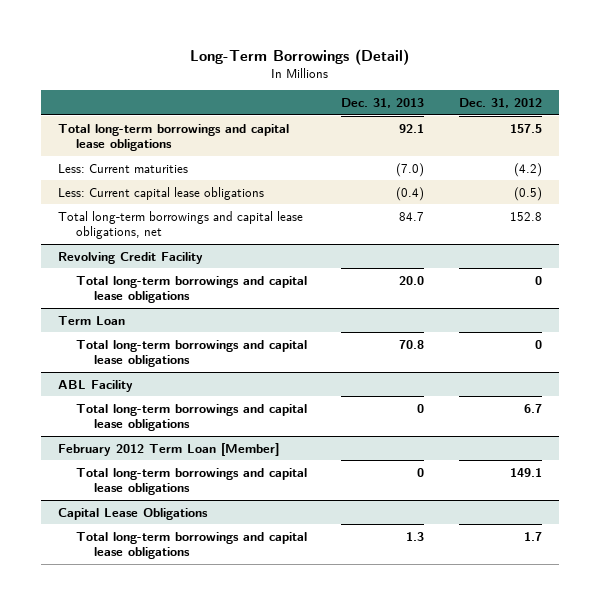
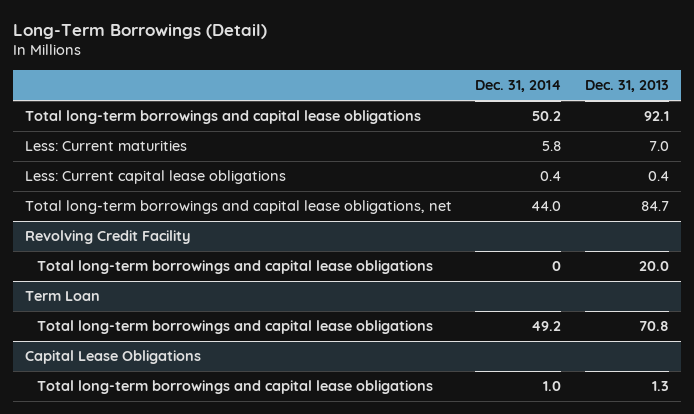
[458,97,542,108] Dec. 31, 2012 -> none
none -> [475,80,562,93] Dec. 31, 2014
[396,162,425,177] (7.0) -> [649,141,670,152] 7.0
[396,186,425,201] (0.4) -> [648,171,670,182] 0.4
[58,379,134,392] ABL Facility -> none
[75,403,307,432] Total long-term borrowings and capital lease obligations -> none
[58,442,280,456] February 2012 Term Loan [Member] -> none
[75,467,307,496] Total long-term borrowings and capital lease obligations -> none

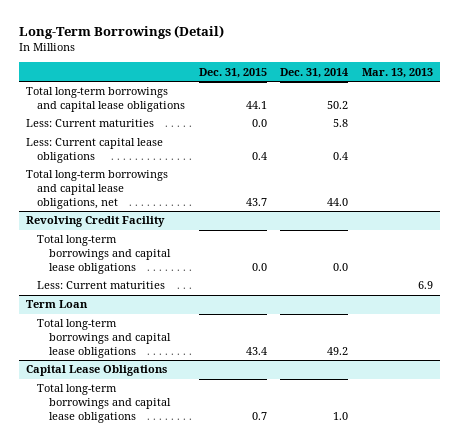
[585,80,670,93] Dec. 31, 2013 -> none
none -> [198,67,267,78] Dec. 31, 2015
none -> [362,67,434,78] Mar. 13, 2013
[552,261,562,272] 0 -> [333,262,349,271] 0.0
none -> [37,281,166,290] Less: Current maturities

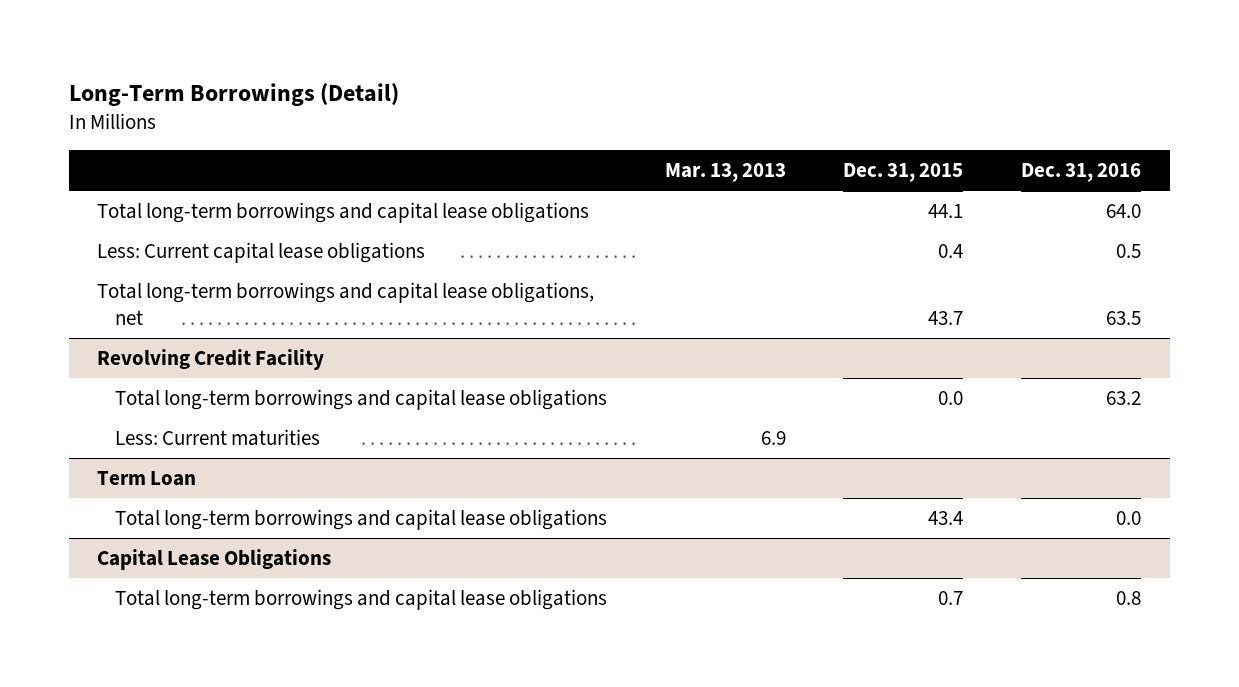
[280,67,349,78] Dec. 31, 2014 -> none
none -> [1021,162,1142,182] Dec. 31, 2016
[25,119,154,128] Less: Current maturities -> none

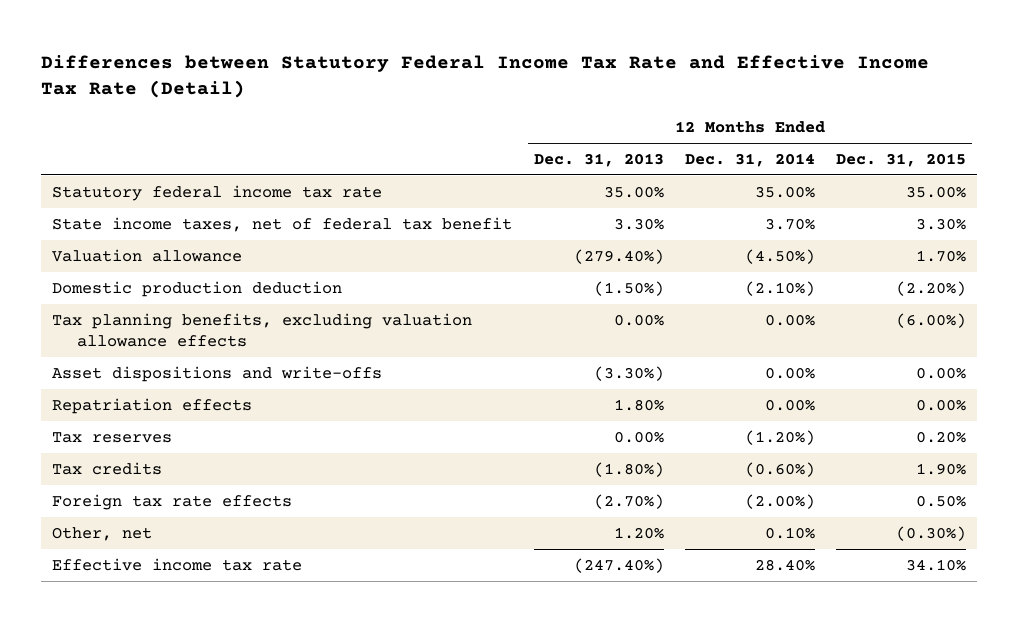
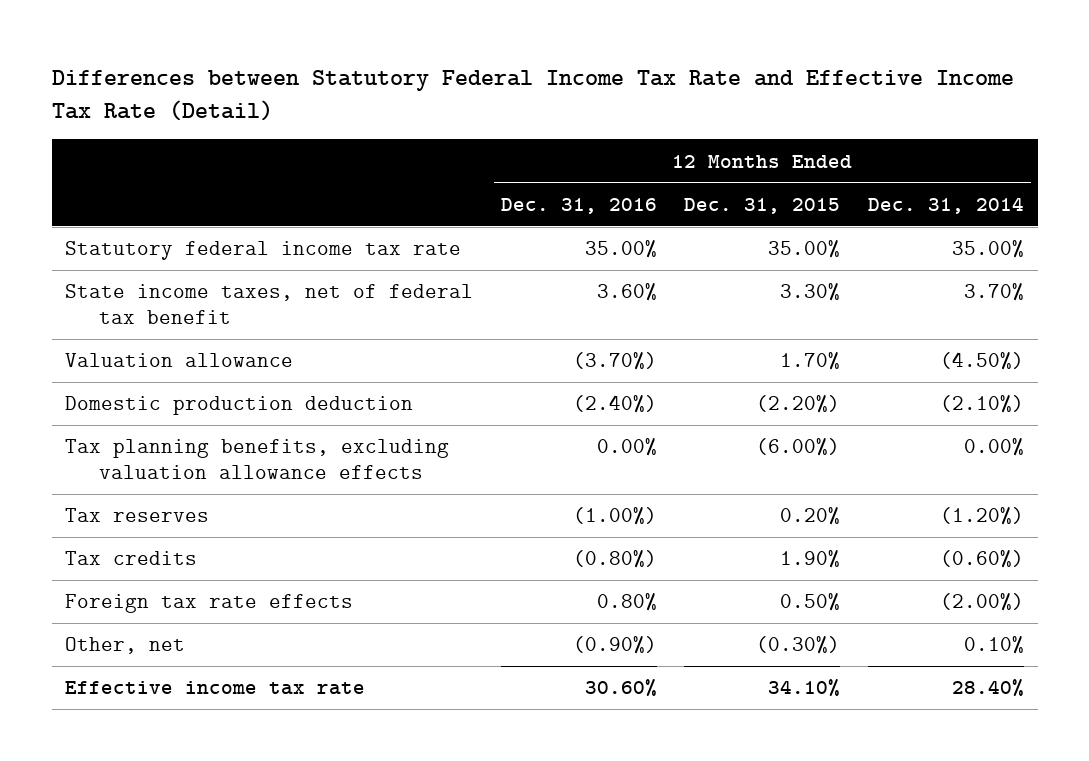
[533,152,664,167] Dec. 31, 2013 -> none
none -> [500,197,657,214] Dec. 31, 2016
[52,365,383,382] Asset dispositions and write-offs -> none
[52,397,253,414] Repatriation effects -> none

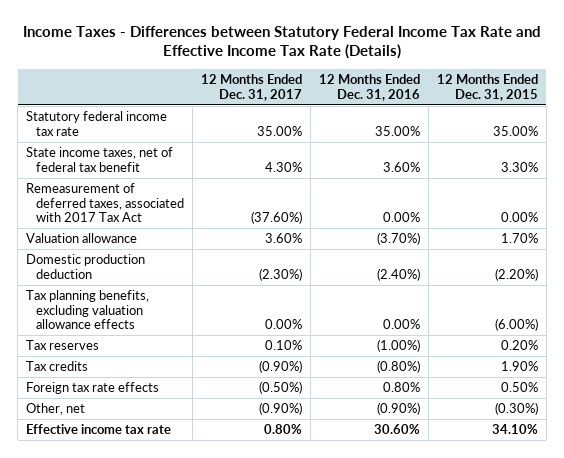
[51,69,1014,122] Differences between Statutory Federal Income Tax Rate and Effective Income Tax Rate (Detail) -> [22,26,541,60] Income Taxes - Differences between Statutory Federal Income Tax Rate and Effective Income Tax Rate (Details)
[867,196,1024,214] Dec. 31, 2014 -> none
none -> [201,74,303,101] 12 Months Ended Dec. 31, 2017
none -> [25,183,185,223] Remeasurement of deferred taxes, associated with 2017 Tax Act

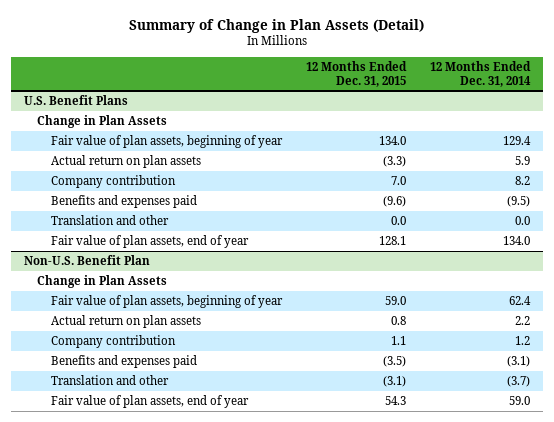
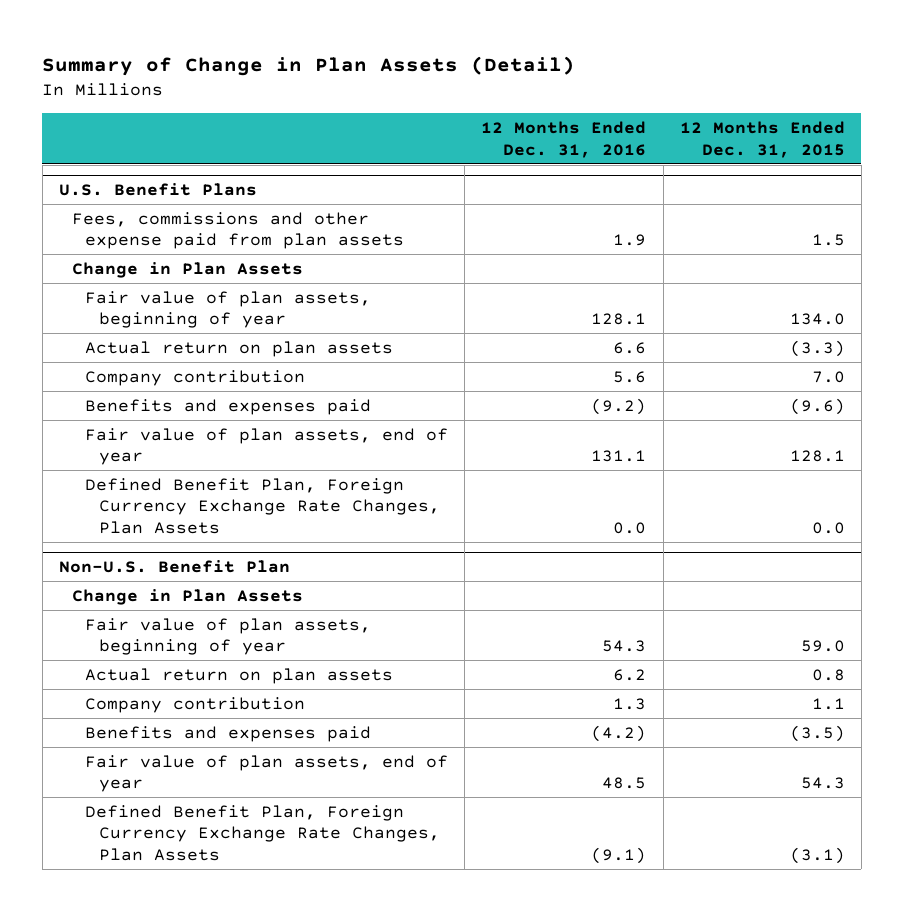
[430,60,532,87] 12 Months Ended Dec. 31, 2014 -> none
none -> [481,121,647,158] 12 Months Ended Dec. 31, 2016
none -> [72,211,405,250] Fees, commissions and other expense paid from plan assets
[50,214,169,225] Translation and other -> none
none -> [85,477,440,534] Defined Benefit Plan, Foreign Currency Exchange Rate Changes, Plan Assets
[50,374,169,385] Translation and other -> none
none -> [85,804,440,861] Defined Benefit Plan, Foreign Currency Exchange Rate Changes, Plan Assets

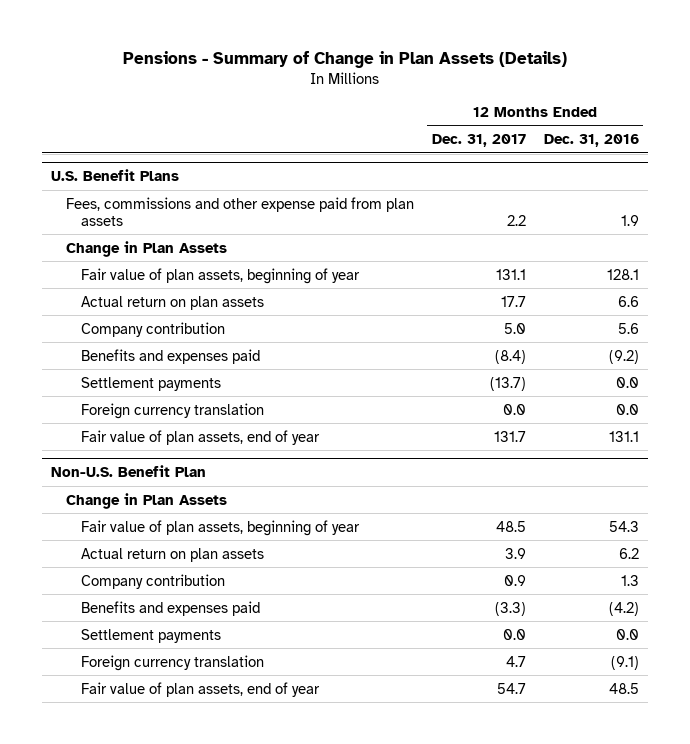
[42,55,576,76] Summary of Change in Plan Assets (Detail) -> [122,51,567,69] Pensions - Summary of Change in Plan Assets (Details)
[679,121,845,158] 12 Months Ended Dec. 31, 2015 -> none
none -> [431,133,526,147] Dec. 31, 2017
none -> [80,376,221,391] Settlement payments
none -> [80,402,264,419] Foreign currency translation
[85,477,440,534] Defined Benefit Plan, Foreign Currency Exchange Rate Changes, Plan Assets -> none
none -> [80,628,221,643] Settlement payments
none -> [80,654,264,671] Foreign currency translation
[85,804,440,861] Defined Benefit Plan, Foreign Currency Exchange Rate Changes, Plan Assets -> none

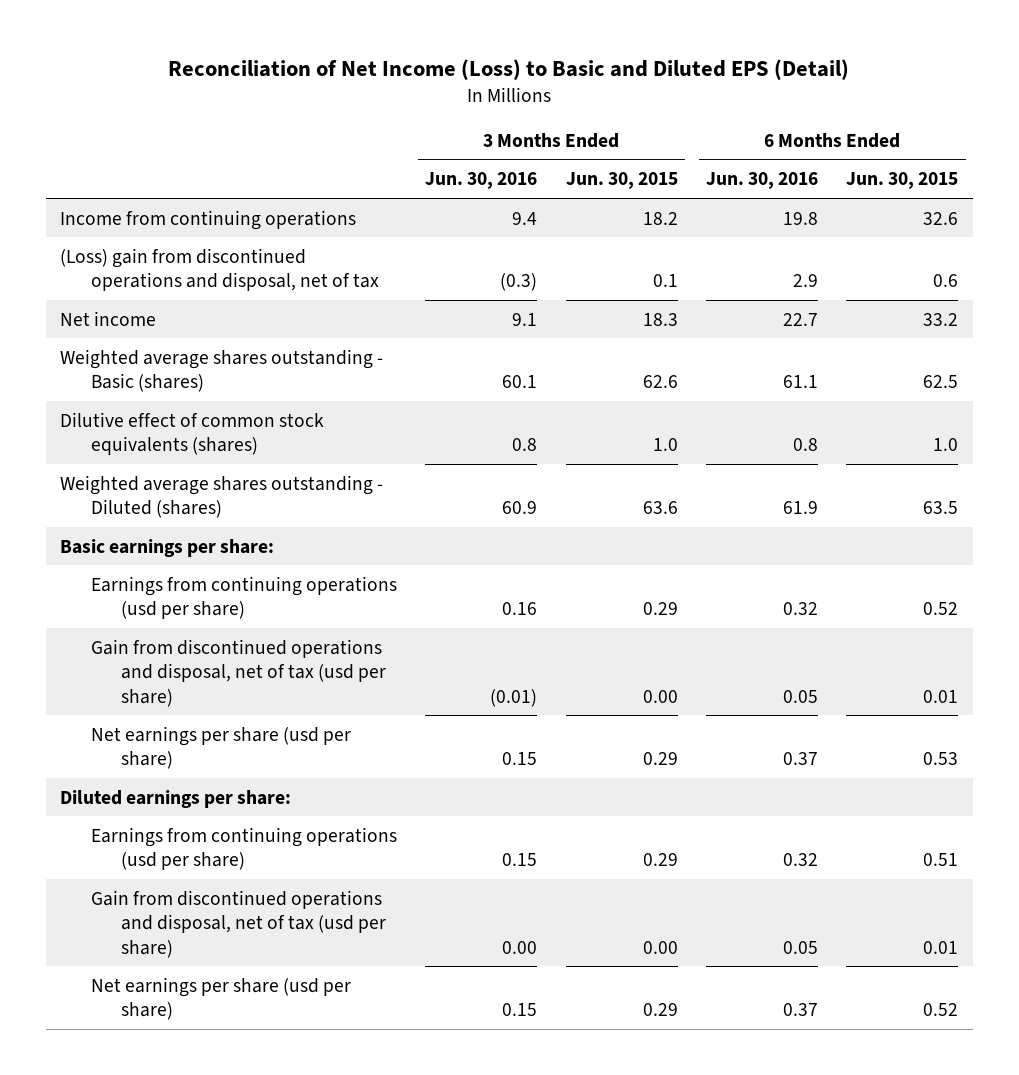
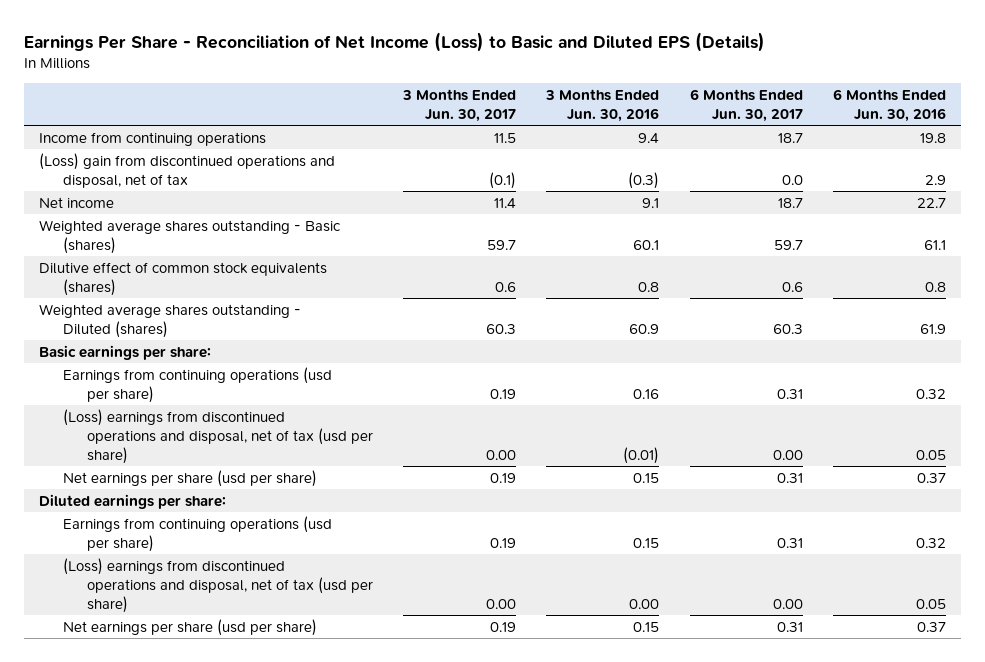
[168,59,850,81] Reconciliation of Net Income (Loss) to Basic and Diluted EPS (Detail) -> [24,31,766,52] Earnings Per Share - Reconciliation of Net Income (Loss) to Basic and Diluted EPS (Details)
[565,172,678,190] Jun. 30, 2015 -> none
[846,172,959,190] Jun. 30, 2015 -> none
none -> [402,88,517,123] 3 Months Ended Jun. 30, 2017
none -> [689,88,803,123] 6 Months Ended Jun. 30, 2017
[90,638,387,707] Gain from discontinued operations and disposal, net of tax (usd per share) -> [63,408,373,464] (Loss) earnings from discontinued operations and disposal, net of tax (usd per share)
[90,889,387,958] Gain from discontinued operations and disposal, net of tax (usd per share) -> [63,557,373,613] (Loss) earnings from discontinued operations and disposal, net of tax (usd per share)

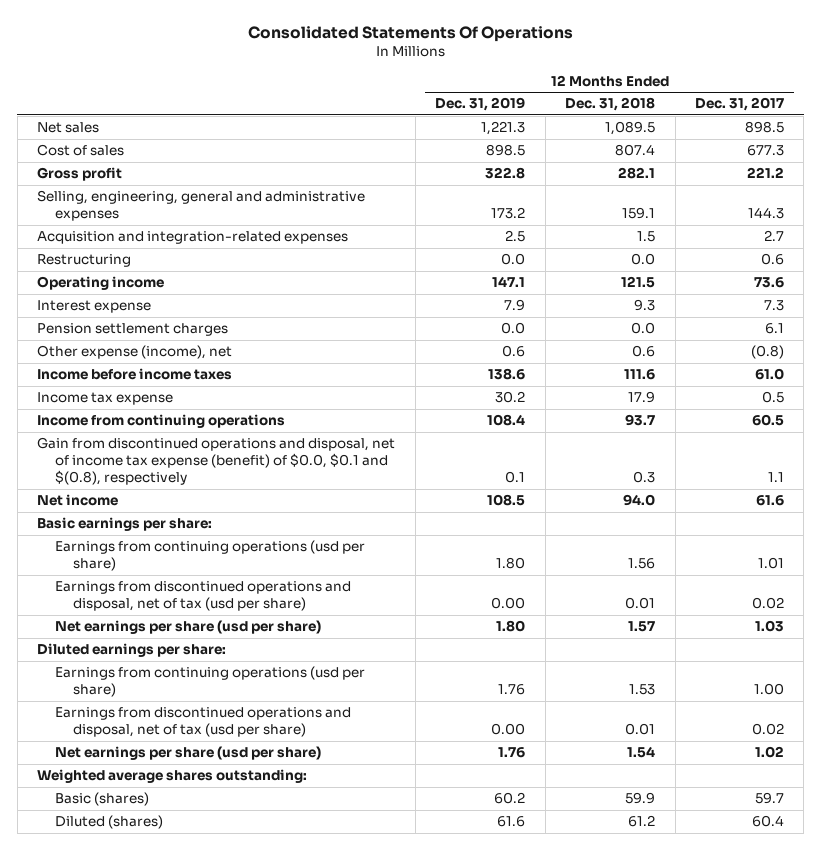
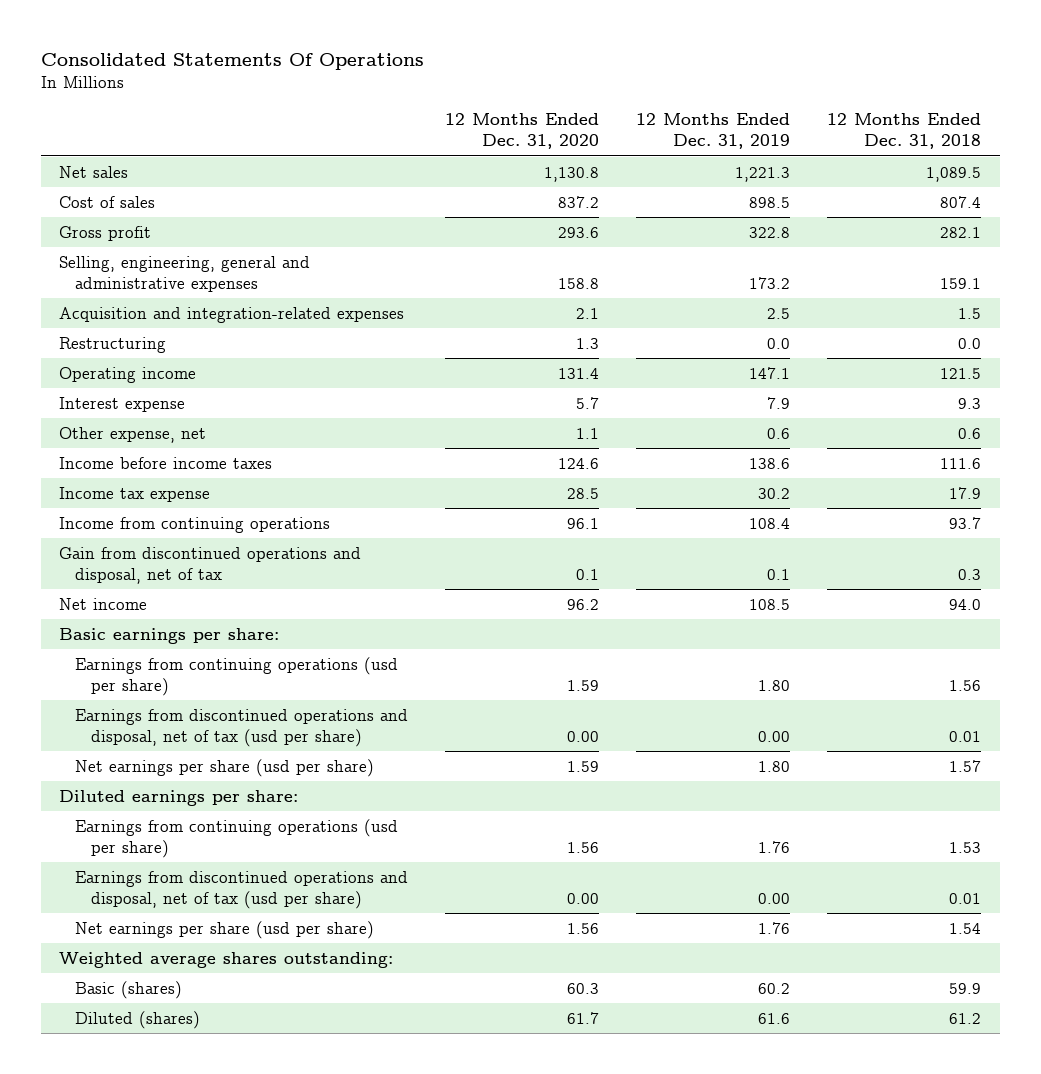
[694,97,784,112] Dec. 31, 2017 -> none
none -> [445,113,600,150] 12 Months Ended Dec. 31, 2020
[37,323,229,337] Pension settlement charges -> none
[37,345,233,360] Other expense (income), net -> [59,426,207,443] Other expense, net
[37,437,396,486] Gain from discontinued operations and disposal, net of income tax expense (benefit) of $0.0, $0.1 and $(0.8), respectively -> [59,546,362,584] Gain from discontinued operations and disposal, net of tax

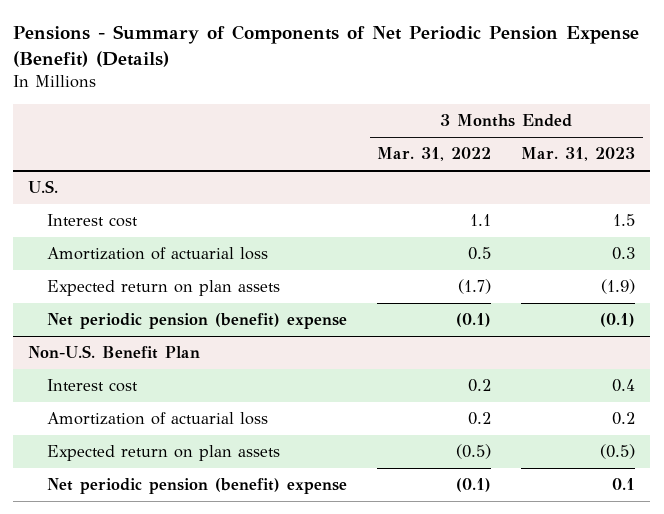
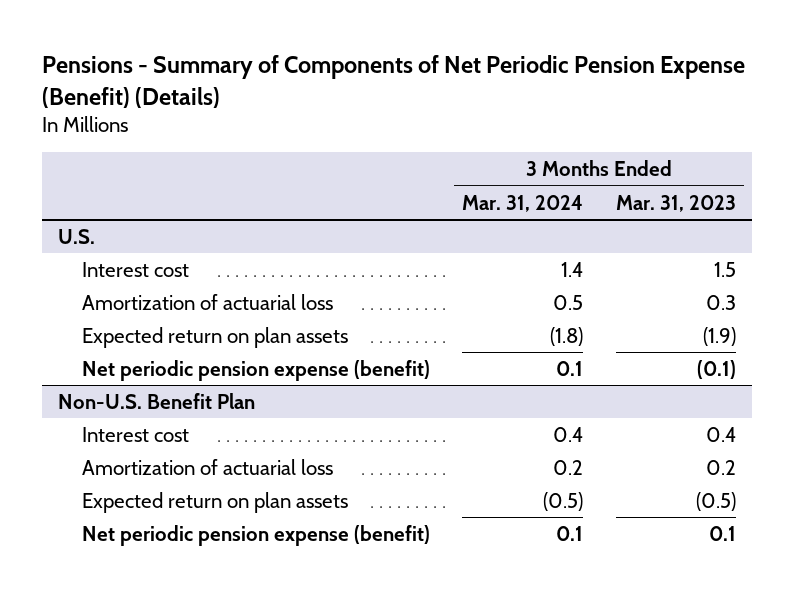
[377,147,492,162] Mar. 31, 2022 -> none
none -> [462,194,584,212] Mar. 31, 2024
[47,313,348,330] Net periodic pension (benefit) expense -> [81,359,430,381] Net periodic pension expense (benefit)
[47,478,348,495] Net periodic pension (benefit) expense -> [81,524,430,546] Net periodic pension expense (benefit)

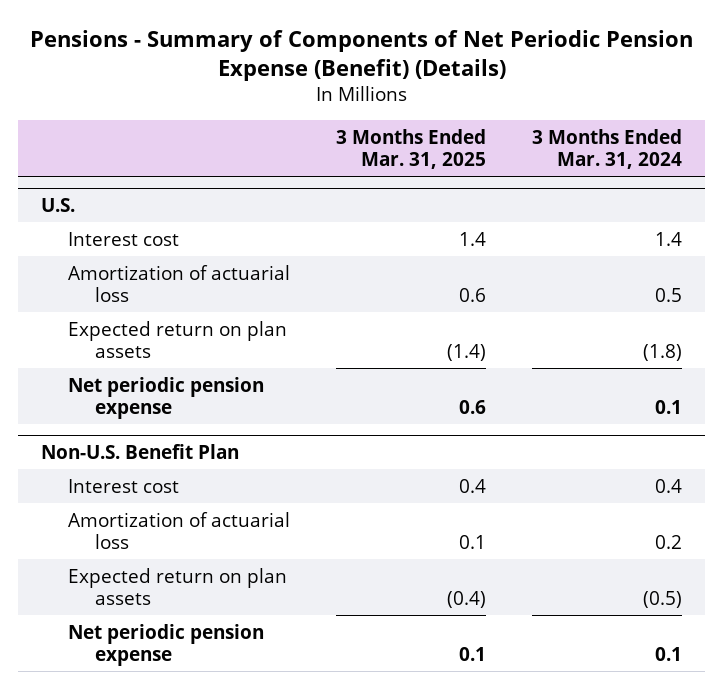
[616,194,737,212] Mar. 31, 2023 -> none
none -> [336,128,487,169] 3 Months Ended Mar. 31, 2025
[81,359,430,381] Net periodic pension expense (benefit) -> [68,376,265,419] Net periodic pension expense
[81,524,430,546] Net periodic pension expense (benefit) -> [68,623,265,666] Net periodic pension expense

